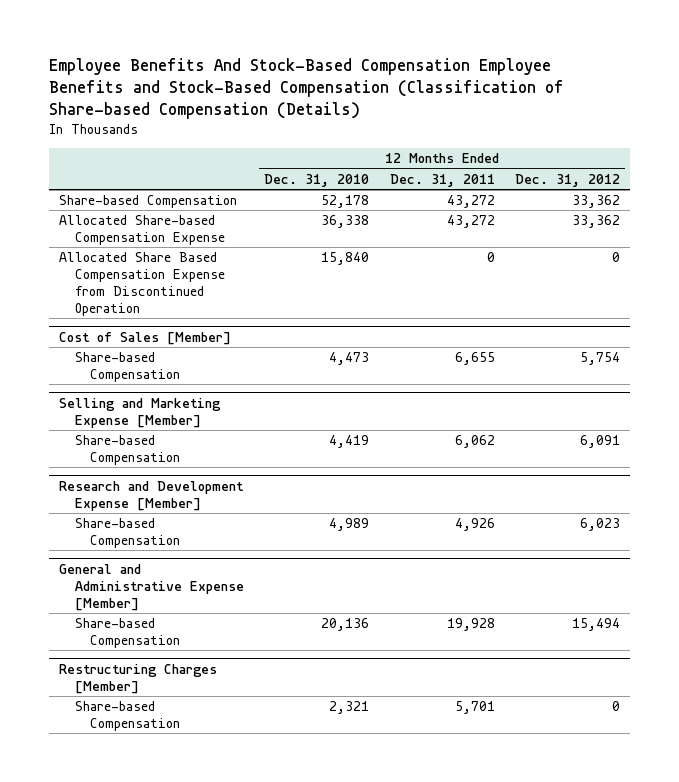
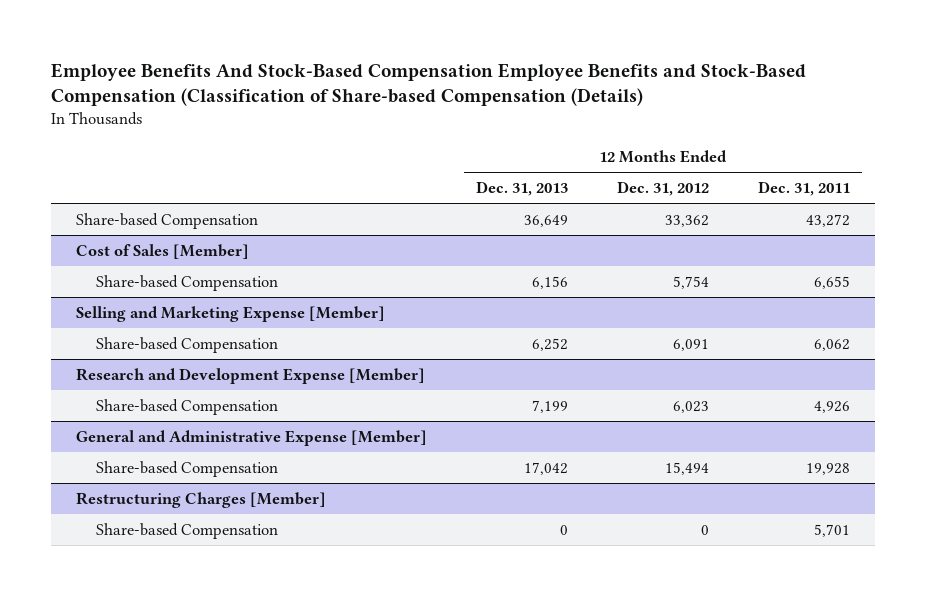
[264,173,370,187] Dec. 31, 2010 -> none
none -> [475,181,568,197] Dec. 31, 2013
[59,215,225,246] Allocated Share-based Compensation Expense -> none
[59,252,225,317] Allocated Share Based Compensation Expense from Discontinued Operation -> none

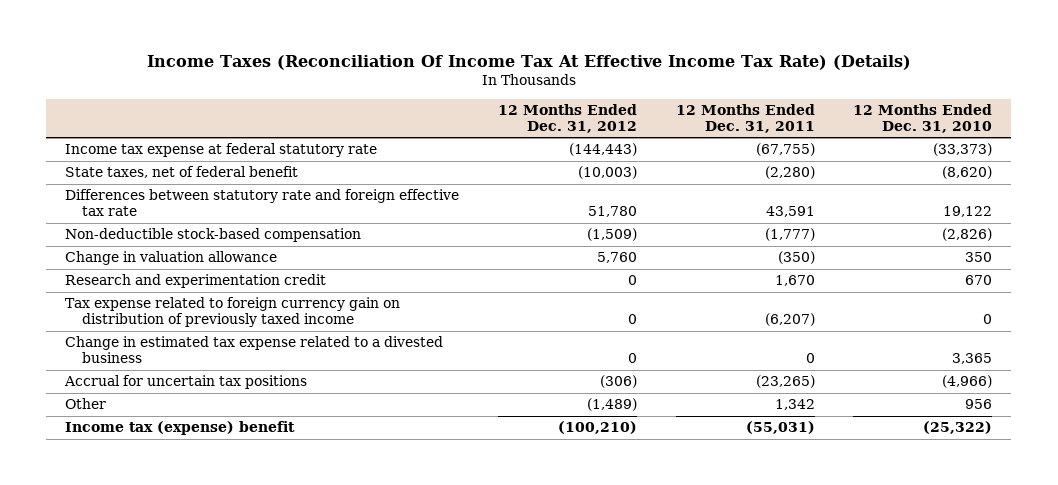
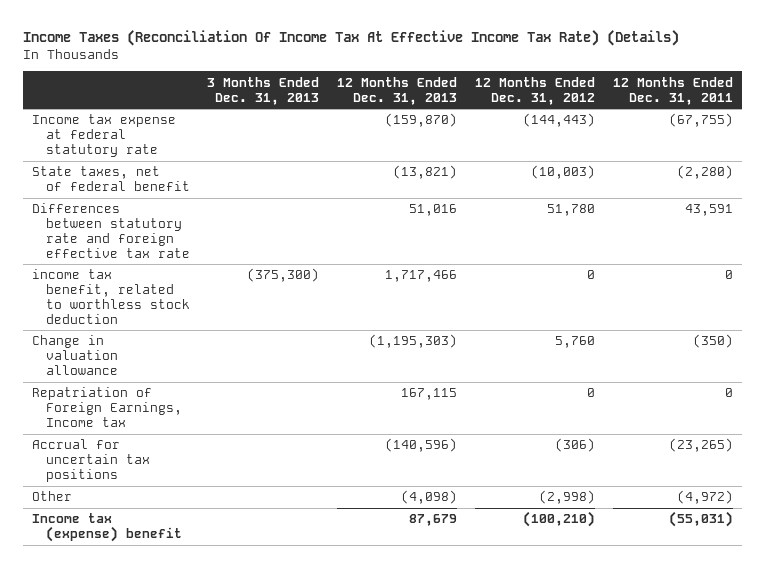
[853,104,993,133] 12 Months Ended Dec. 31, 2010 -> none
none -> [207,76,320,105] 3 Months Ended Dec. 31, 2013
none -> [337,76,458,105] 12 Months Ended Dec. 31, 2013
[65,228,362,243] Non-deductible stock-based compensation -> none
none -> [32,269,190,324] income tax benefit, related to worthless stock deduction
[65,274,327,289] Research and experimentation credit -> none
[65,297,401,328] Tax expense related to foreign currency gain on distribution of previously taxed income -> none
[65,336,444,364] Change in estimated tax expense related to a divested business -> none
none -> [32,387,182,427] Repatriation of Foreign Earnings, Income tax
[586,398,637,412] (1,489) -> [538,490,595,505] (2,998)
[774,399,815,411] 1,342 -> [676,490,733,505] (4,972)

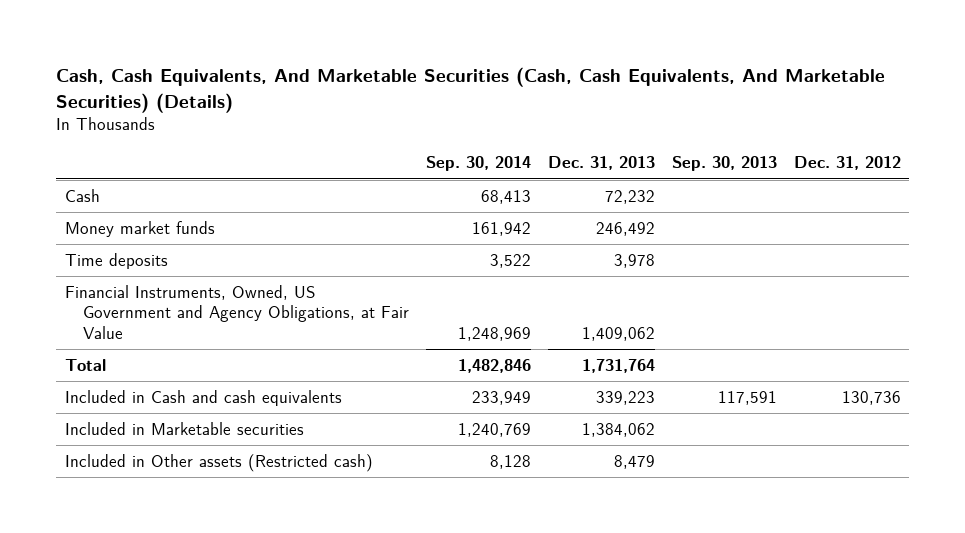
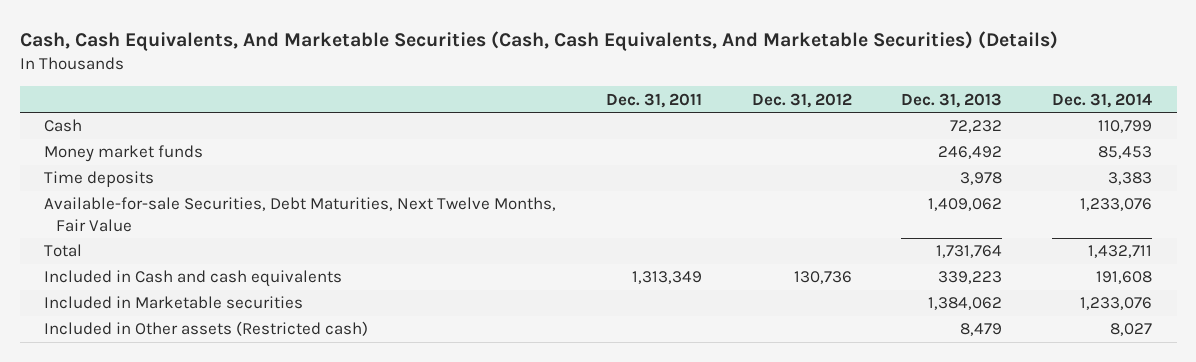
[425,156,531,172] Sep. 30, 2014 -> none
[671,156,777,172] Sep. 30, 2013 -> none
none -> [605,92,702,108] Dec. 31, 2011
none -> [1051,92,1152,108] Dec. 31, 2014
[64,284,409,339] Financial Instruments, Owned, US Government and Agency Obligations, at Fair Value -> [44,197,557,232] Available-for-sale Securities, Debt Maturities, Next Twelve Months, Fair Value

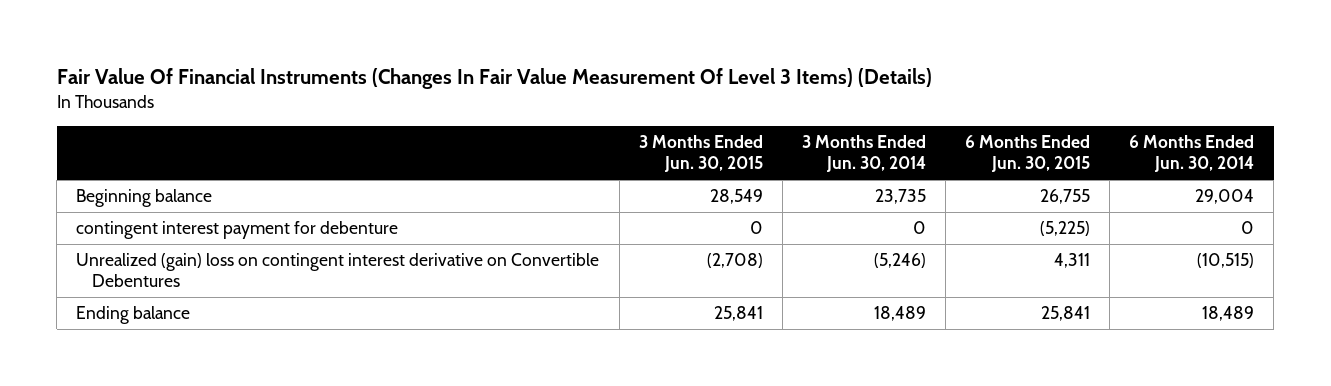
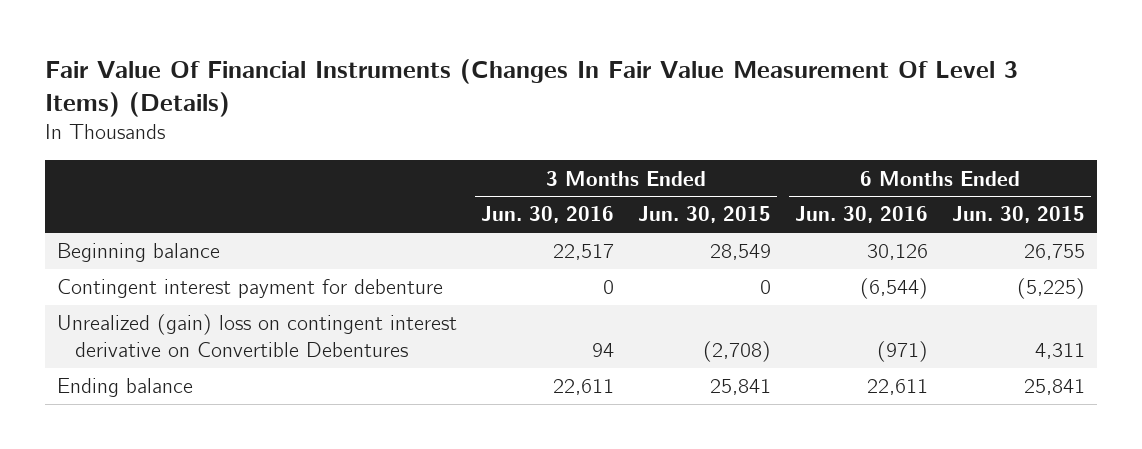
[801,135,926,173] 3 Months Ended Jun. 30, 2014 -> none
[1129,135,1255,173] 6 Months Ended Jun. 30, 2014 -> none
none -> [481,206,615,224] Jun. 30, 2016
none -> [795,206,929,224] Jun. 30, 2016
[76,221,399,240] contingent interest payment for debenture -> [57,279,444,299] Contingent interest payment for debenture

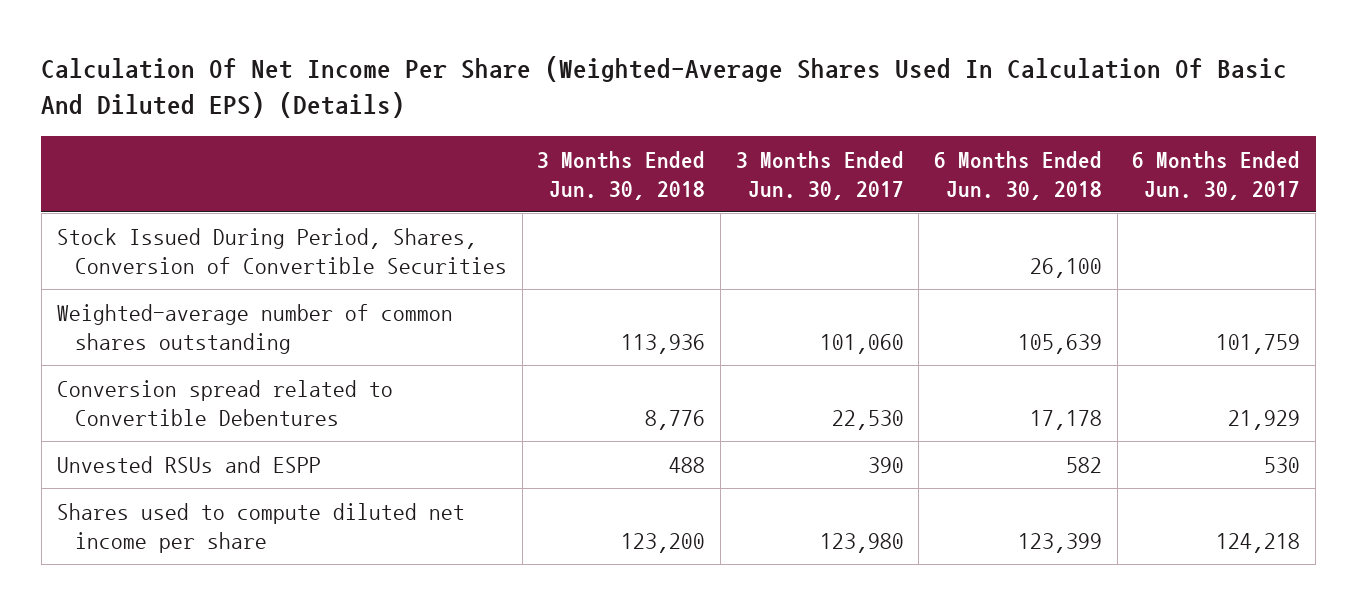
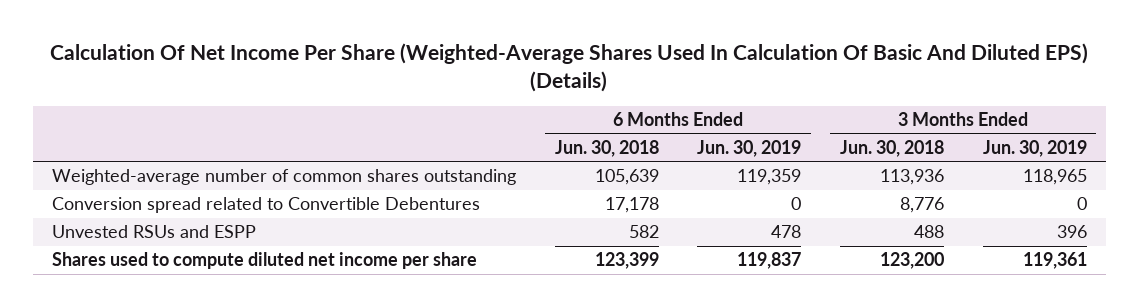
[735,150,904,201] 3 Months Ended Jun. 30, 2017 -> none
[1132,150,1301,201] 6 Months Ended Jun. 30, 2017 -> none
none -> [697,139,802,157] Jun. 30, 2019
none -> [982,139,1087,157] Jun. 30, 2019
[56,227,508,275] Stock Issued During Period, Shares, Conversion of Convertible Securities -> none

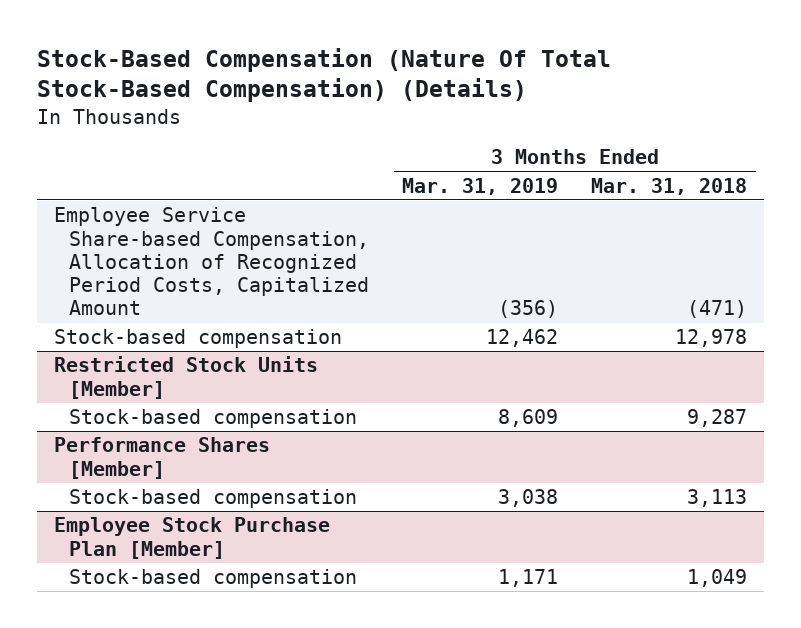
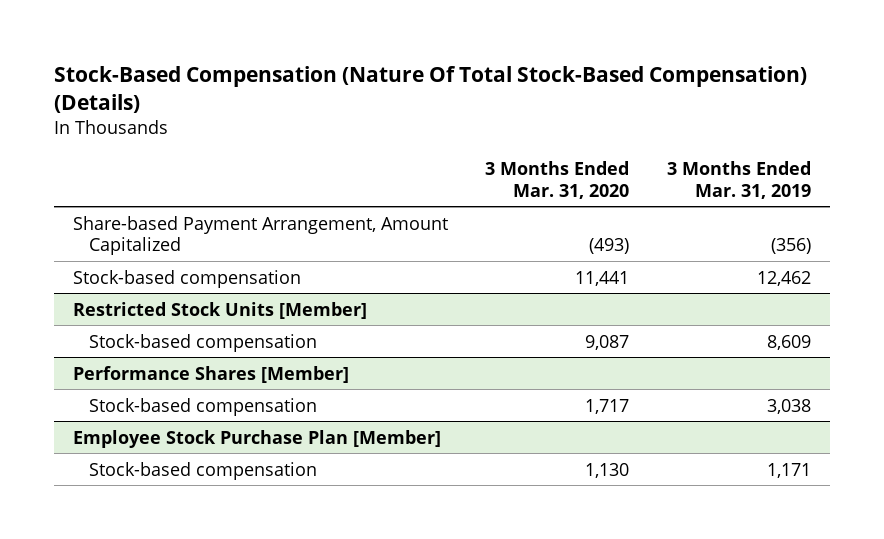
[591,177,748,195] Mar. 31, 2018 -> none
none -> [485,160,630,199] 3 Months Ended Mar. 31, 2020
[53,207,370,316] Employee Service Share-based Compensation, Allocation of Recognized Period Costs, Capitalized Amount -> [72,215,448,256] Share-based Payment Arrangement, Amount Capitalized

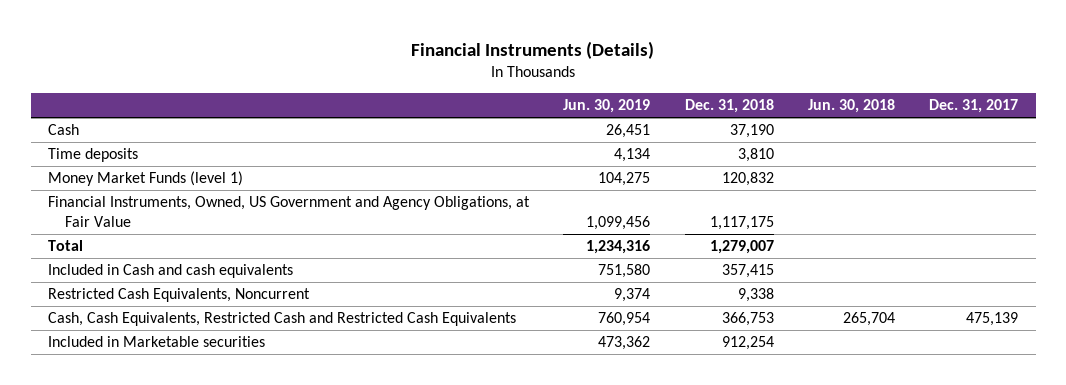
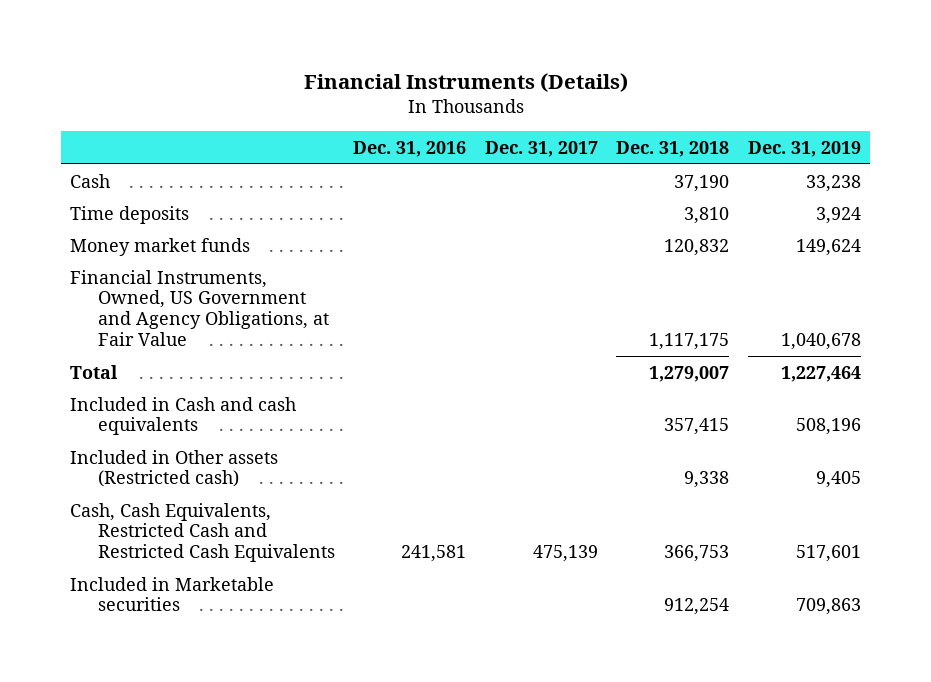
[563,99,651,114] Jun. 30, 2019 -> none
[808,99,896,114] Jun. 30, 2018 -> none
none -> [353,140,467,157] Dec. 31, 2016
none -> [747,140,861,157] Dec. 31, 2019
[48,171,244,187] Money Market Funds (level 1) -> [70,237,251,256] Money market funds
[48,288,311,303] Restricted Cash Equivalents, Noncurrent -> [70,449,279,488] Included in Other assets (Restricted cash)

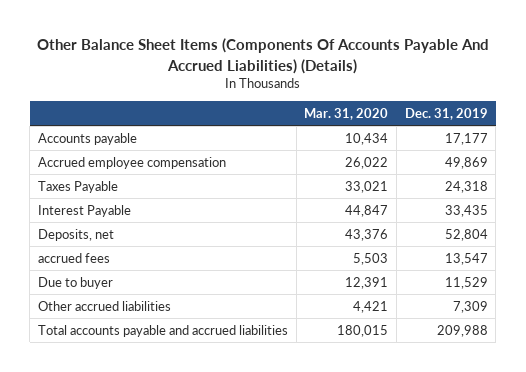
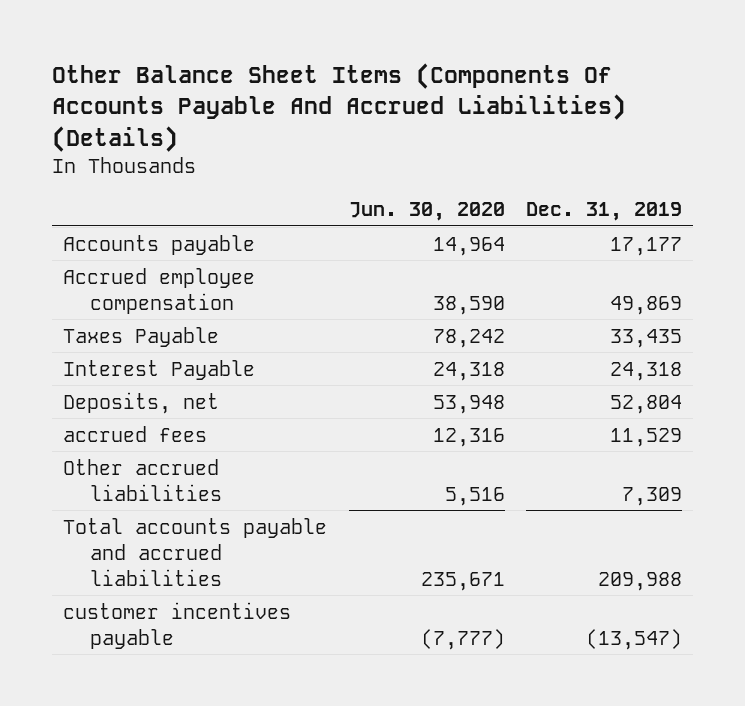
[304,108,389,121] Mar. 31, 2020 -> none
none -> [348,202,505,222] Jun. 30, 2020
[444,180,488,193] 24,318 -> [610,328,683,348] 33,435
[444,204,488,217] 33,435 -> [610,361,683,381] 24,318
[38,276,114,289] Due to buyer -> none
[444,252,488,265] 13,547 -> [610,427,683,447] 11,529
none -> [62,601,291,649] customer incentives payable

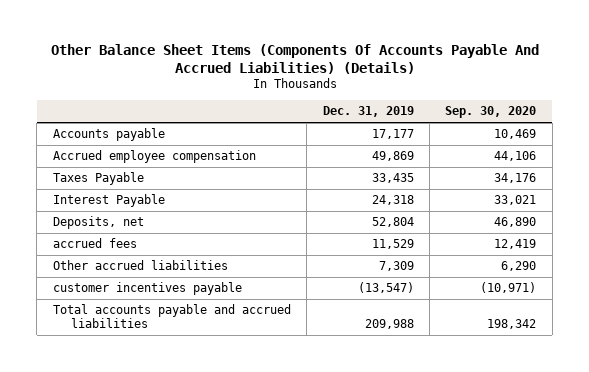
[348,202,505,222] Jun. 30, 2020 -> none
none -> [445,106,537,119] Sep. 30, 2020
[62,517,327,586] Total accounts payable and accrued liabilities -> [52,304,291,329] Total accounts payable and accrued liabilities

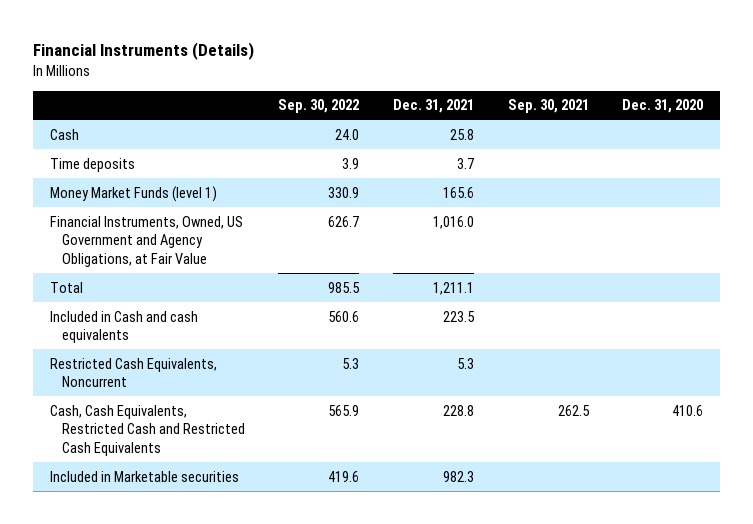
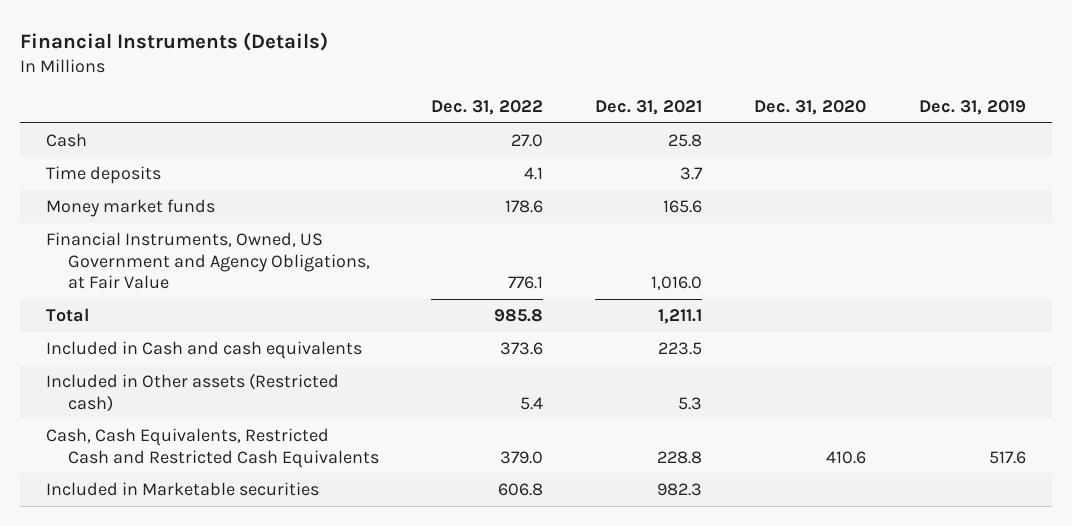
[278,99,360,114] Sep. 30, 2022 -> none
[507,99,589,114] Sep. 30, 2021 -> none
none -> [430,100,543,116] Dec. 31, 2022
none -> [918,100,1026,116] Dec. 31, 2019
[50,185,218,202] Money Market Funds (level 1) -> [45,199,215,218] Money market funds
[50,357,218,388] Restricted Cash Equivalents, Noncurrent -> none
none -> [45,373,339,412] Included in Other assets (Restricted cash)

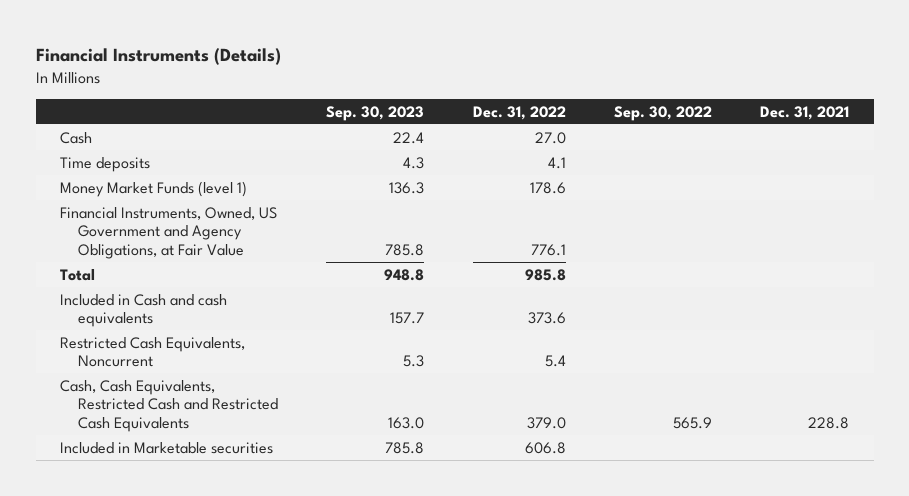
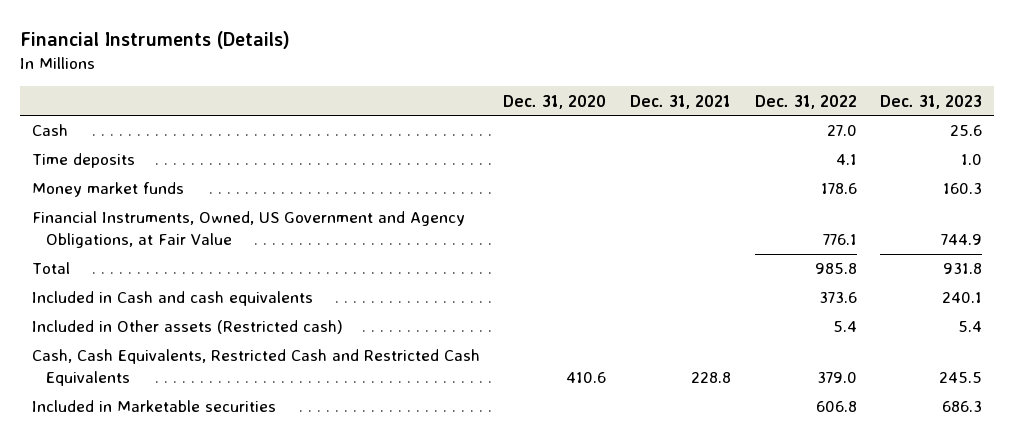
[326,105,425,121] Sep. 30, 2023 -> none
[613,105,712,121] Sep. 30, 2022 -> none
none -> [503,94,607,109] Dec. 31, 2020
none -> [880,94,983,109] Dec. 31, 2023
[60,180,248,197] Money Market Funds (level 1) -> [31,182,184,198] Money market funds
[60,336,246,368] Restricted Cash Equivalents, Noncurrent -> none
none -> [31,320,343,335] Included in Other assets (Restricted cash)

